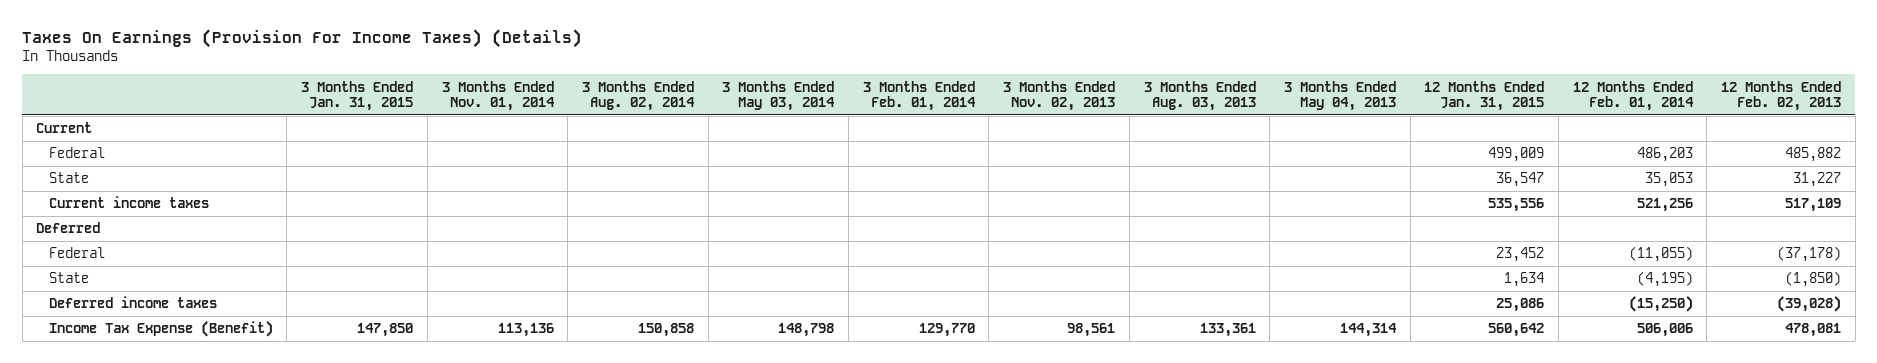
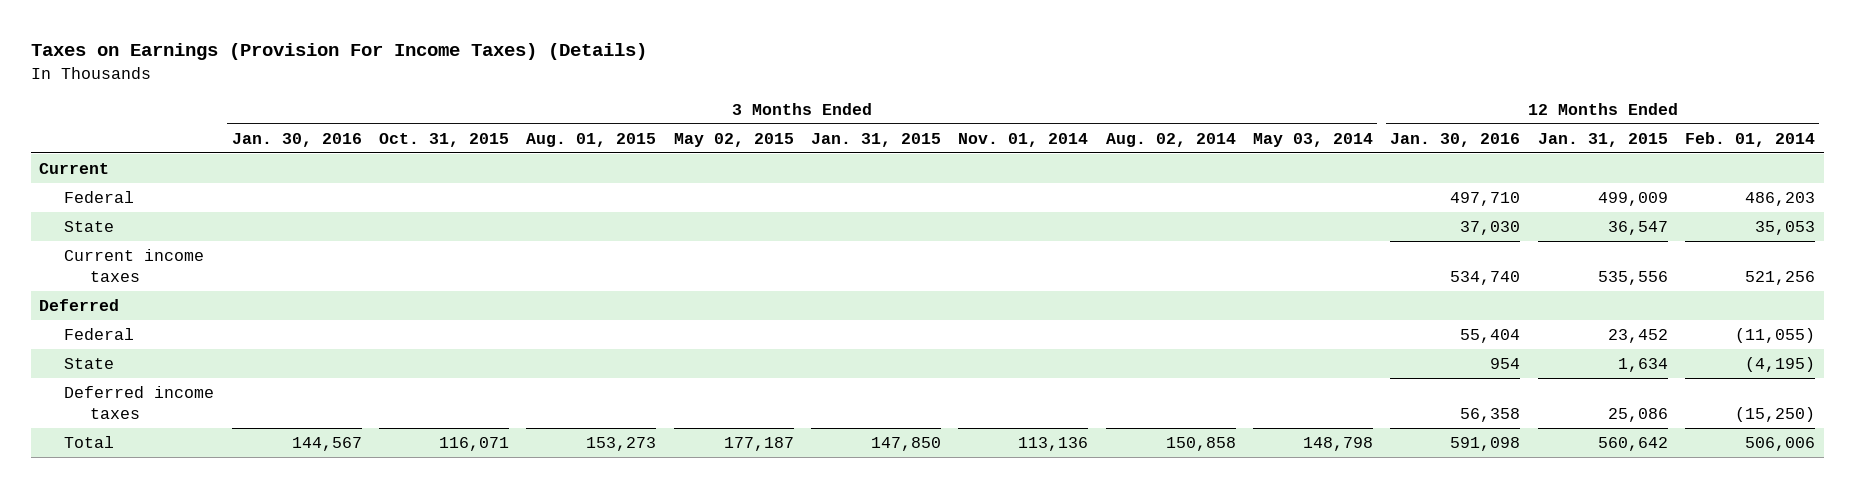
[22,28,583,48] Taxes On Earnings (Provision For Income Taxes) (Details) -> [30,43,647,61] Taxes on Earnings (Provision For Income Taxes) (Details)
[862,80,976,112] 3 Months Ended Feb. 01, 2014 -> none
[1003,80,1116,112] 3 Months Ended Nov. 02, 2013 -> none
[1143,80,1256,112] 3 Months Ended Aug. 03, 2013 -> none
[1283,80,1396,112] 3 Months Ended May 04, 2013 -> none
[1721,80,1842,112] 12 Months Ended Feb. 02, 2013 -> none
none -> [231,132,362,147] Jan. 30, 2016
none -> [379,132,510,147] Oct. 31, 2015
none -> [526,132,657,147] Aug. 01, 2015
none -> [673,132,794,147] May 02, 2015
none -> [1390,132,1521,147] Jan. 30, 2016
[48,321,273,338] Income Tax Expense (Benefit) -> [64,435,115,448] Total

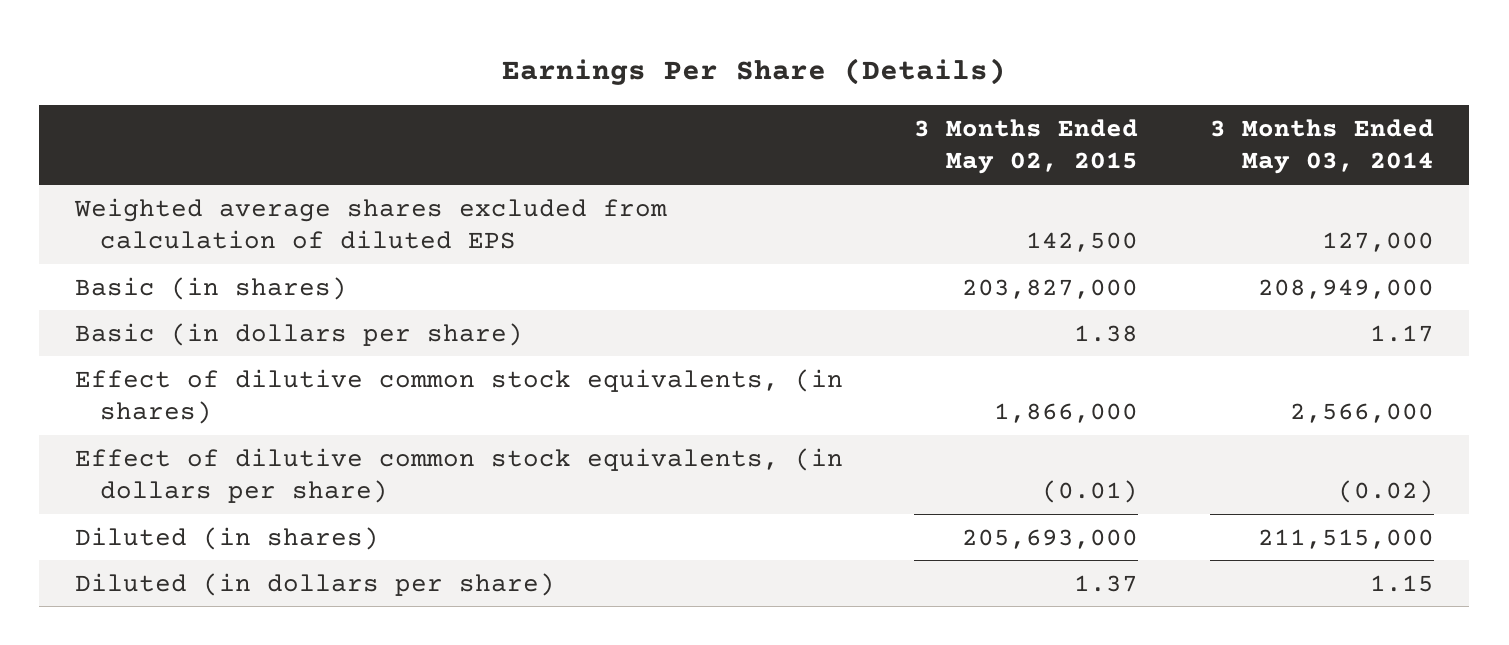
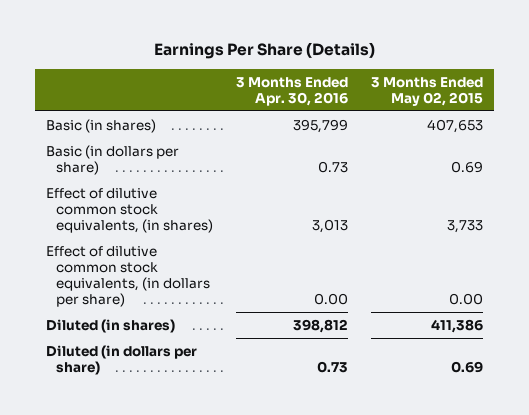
[1209,118,1434,175] 3 Months Ended May 03, 2014 -> none
none -> [235,76,348,106] 3 Months Ended Apr. 30, 2016
[74,197,668,250] Weighted average shares excluded from calculation of diluted EPS -> none
[962,278,1139,299] 203,827,000 -> [426,118,483,133] 407,653
[1074,324,1139,342] 1.38 -> [450,160,483,173] 0.69
[994,403,1139,424] 1,866,000 -> [446,219,483,233] 3,733
[1042,480,1139,504] (0.01) -> [448,292,483,305] 0.00
[962,528,1139,549] 205,693,000 -> [430,318,483,333] 411,386
[1074,574,1139,592] 1.37 -> [450,360,483,373] 0.69

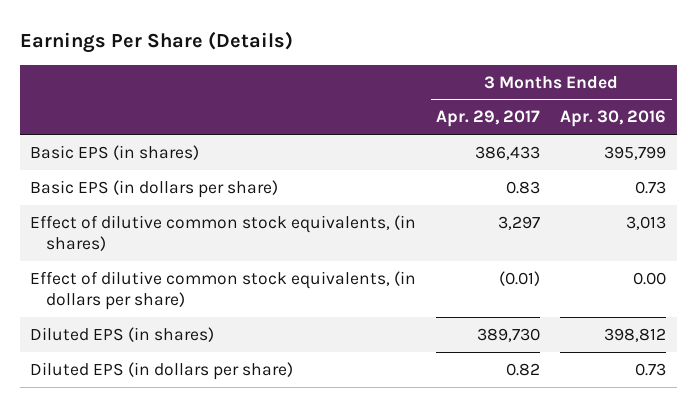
[370,76,483,106] 3 Months Ended May 02, 2015 -> none
none -> [436,110,541,128] Apr. 29, 2017
[46,118,157,133] Basic (in shares) -> [30,144,200,160] Basic EPS (in shares)
[46,144,180,175] Basic (in dollars per share) -> [30,179,279,198] Basic EPS (in dollars per share)
[46,318,176,333] Diluted (in shares) -> [30,326,215,342] Diluted EPS (in shares)
[46,344,198,375] Diluted (in dollars per share) -> [30,361,294,380] Diluted EPS (in dollars per share)

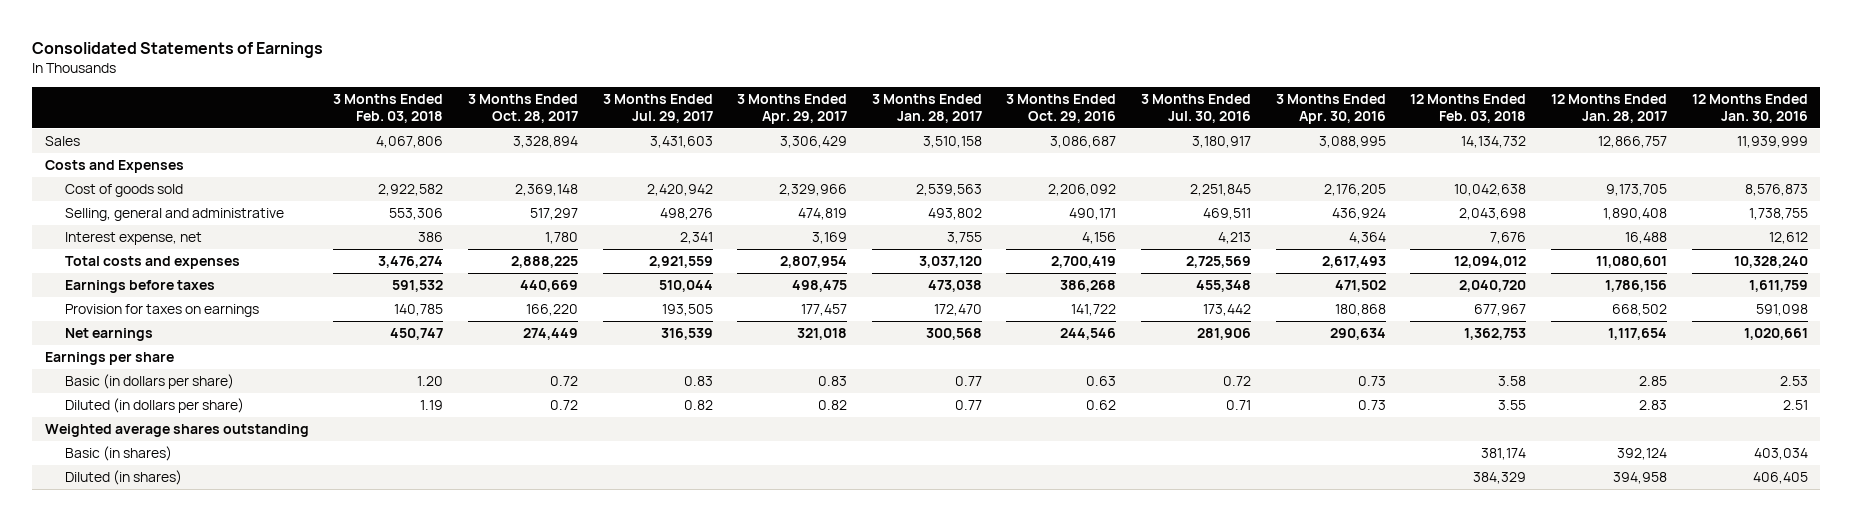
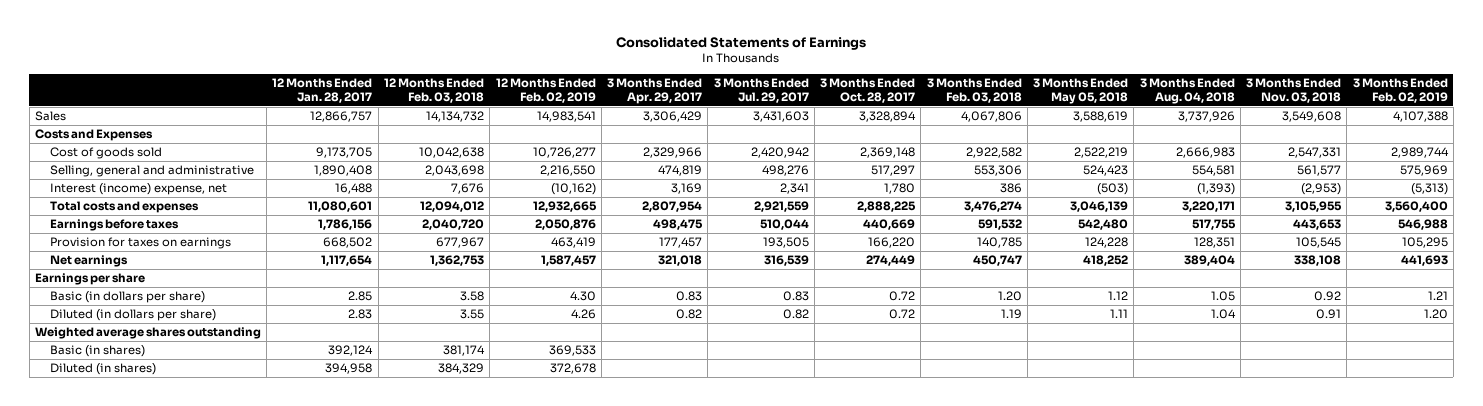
[871,94,982,123] 3 Months Ended Jan. 28, 2017 -> none
[1006,94,1117,123] 3 Months Ended Oct. 29, 2016 -> none
[1141,94,1252,123] 3 Months Ended Jul. 30, 2016 -> none
[1275,94,1386,124] 3 Months Ended Apr. 30, 2016 -> none
[1691,94,1808,123] 12 Months Ended Jan. 30, 2016 -> none
none -> [495,77,596,103] 12 Months Ended Feb. 02, 2019
none -> [1033,77,1129,104] 3 Months Ended May 05, 2018
none -> [1139,77,1235,104] 3 Months Ended Aug. 04, 2018
none -> [1246,77,1342,103] 3 Months Ended Nov. 03, 2018
none -> [1352,77,1448,103] 3 Months Ended Feb. 02, 2019
[64,232,202,246] Interest expense, net -> [50,183,228,196] Interest (income) expense, net

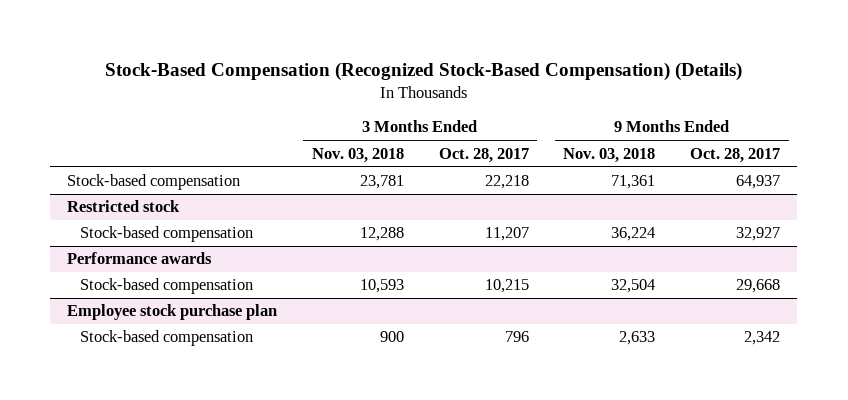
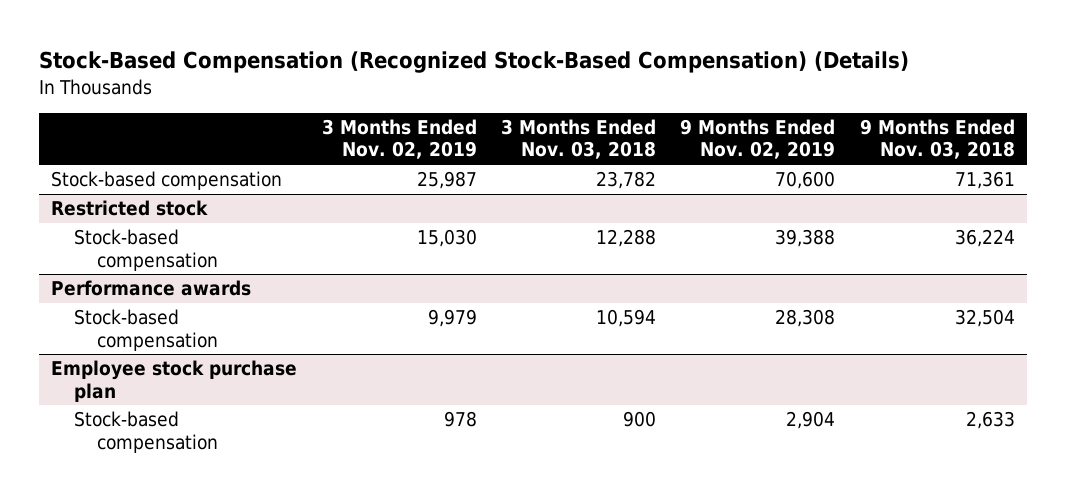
[438,147,529,163] Oct. 28, 2017 -> none
[690,147,781,163] Oct. 28, 2017 -> none
none -> [321,118,477,160] 3 Months Ended Nov. 02, 2019
none -> [680,118,836,160] 9 Months Ended Nov. 02, 2019
[360,175,405,190] 23,781 -> [596,171,657,190] 23,782
[360,279,405,294] 10,593 -> [596,309,657,328] 10,594

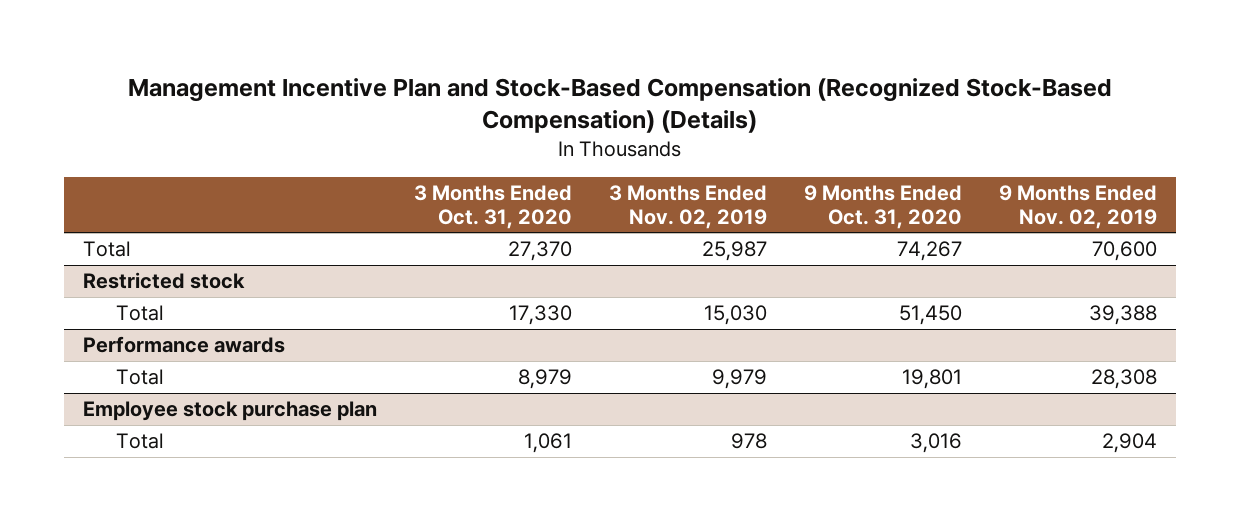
[39,51,910,74] Stock-Based Compensation (Recognized Stock-Based Compensation) (Details) -> [127,78,1112,134] Management Incentive Plan and Stock-Based Compensation (Recognized Stock-Based Compensation) (Details)
[501,118,657,160] 3 Months Ended Nov. 03, 2018 -> none
[859,118,1015,160] 9 Months Ended Nov. 03, 2018 -> none
none -> [413,184,572,229] 3 Months Ended Oct. 31, 2020
none -> [804,184,963,229] 9 Months Ended Oct. 31, 2020
[51,171,283,191] Stock-based compensation -> [82,241,130,258] Total
[74,229,219,271] Stock-based compensation -> [115,305,163,322] Total
[74,309,219,351] Stock-based compensation -> [115,369,163,386] Total
[74,411,219,453] Stock-based compensation -> [115,433,163,450] Total

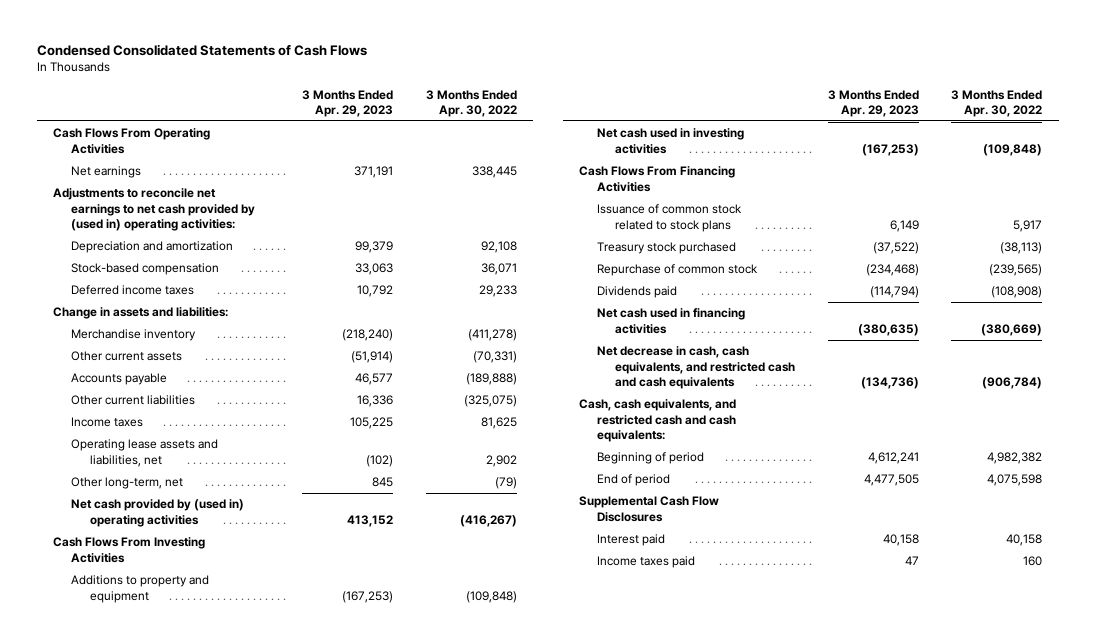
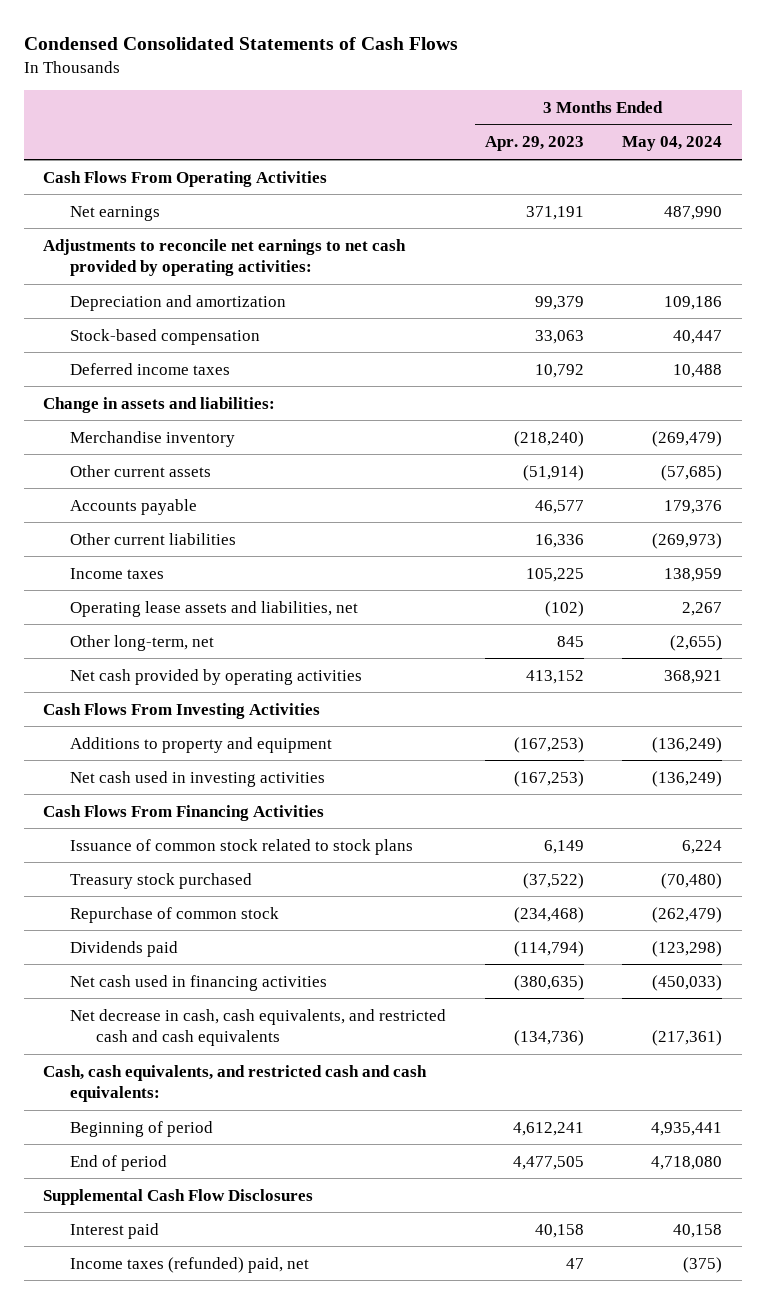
[425,89,517,117] 3 Months Ended Apr. 30, 2022 -> none
none -> [622,136,723,152] May 04, 2024
[53,188,256,231] Adjustments to reconcile net earnings to net cash provided by (used in) operating activities: -> [43,238,407,276] Adjustments to reconcile net earnings to net cash provided by operating activities:
[71,499,245,527] Net cash provided by (used in) operating activities -> [69,668,362,685] Net cash provided by operating activities
[597,556,696,569] Income taxes paid -> [69,1256,309,1273] Income taxes (refunded) paid, net

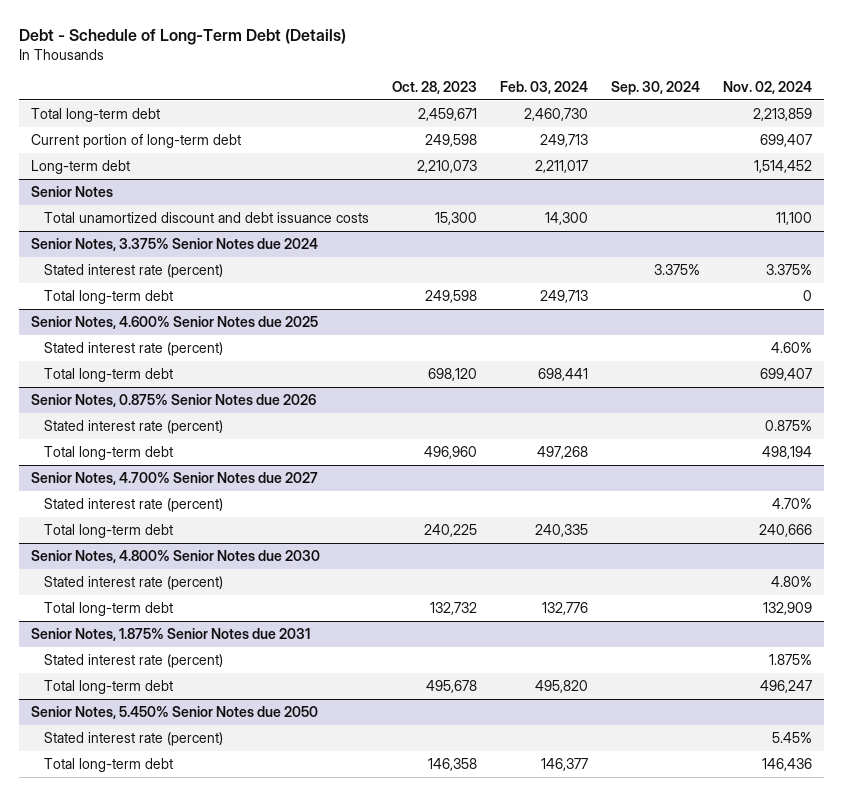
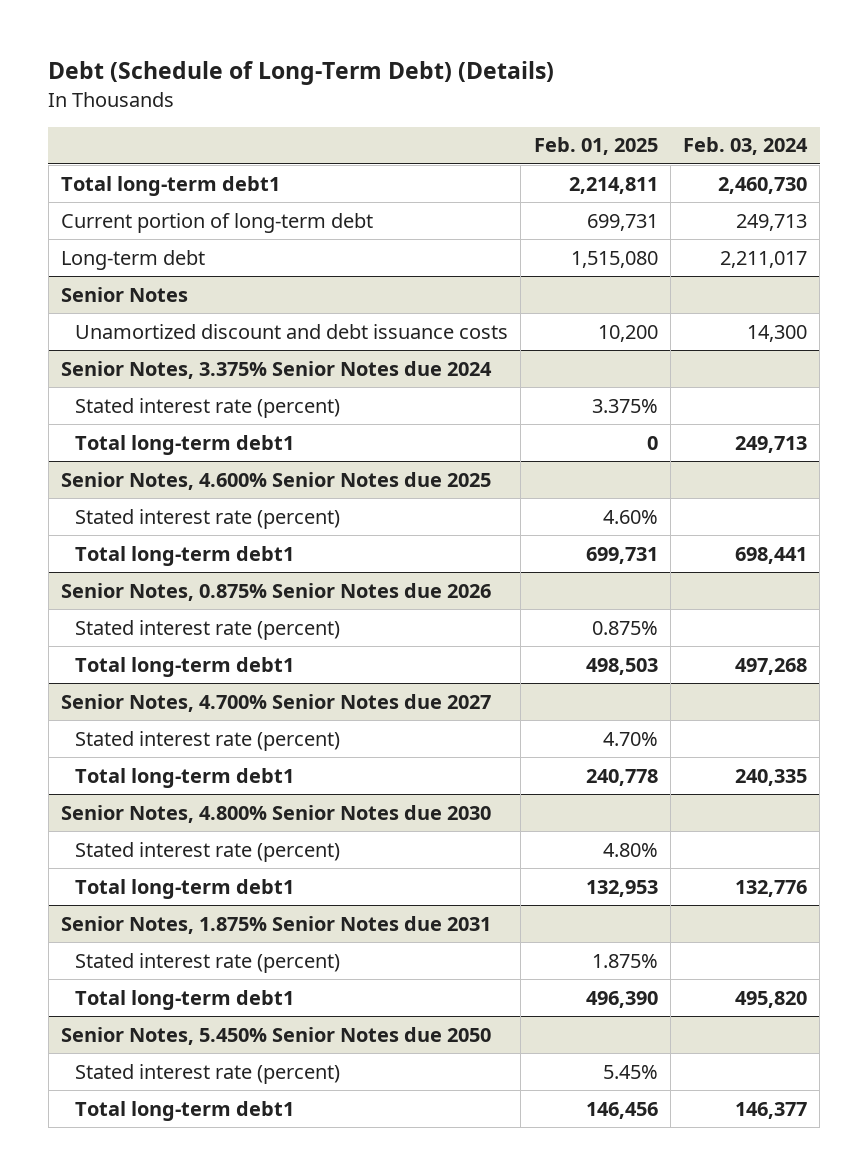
[18,28,346,45] Debt - Schedule of Long-Term Debt (Details) -> [48,61,555,86] Debt (Schedule of Long-Term Debt) (Details)
[391,80,477,94] Oct. 28, 2023 -> none
[611,80,701,95] Sep. 30, 2024 -> none
[723,80,813,94] Nov. 02, 2024 -> none
none -> [533,137,658,156] Feb. 01, 2025
[30,108,160,123] Total long-term debt -> [60,175,280,196] Total long-term debt1
[43,212,369,224] Total unamortized discount and debt issuance costs -> [75,323,509,339] Unamortized discount and debt issuance costs
[43,290,173,305] Total long-term debt -> [75,434,295,455] Total long-term debt1
[43,368,173,383] Total long-term debt -> [75,545,295,566] Total long-term debt1
[43,446,173,461] Total long-term debt -> [75,656,295,677] Total long-term debt1
[43,524,173,539] Total long-term debt -> [75,767,295,788] Total long-term debt1
[43,602,173,617] Total long-term debt -> [75,878,295,899] Total long-term debt1
[43,680,173,695] Total long-term debt -> [75,989,295,1010] Total long-term debt1
[43,758,173,773] Total long-term debt -> [75,1100,295,1121] Total long-term debt1

